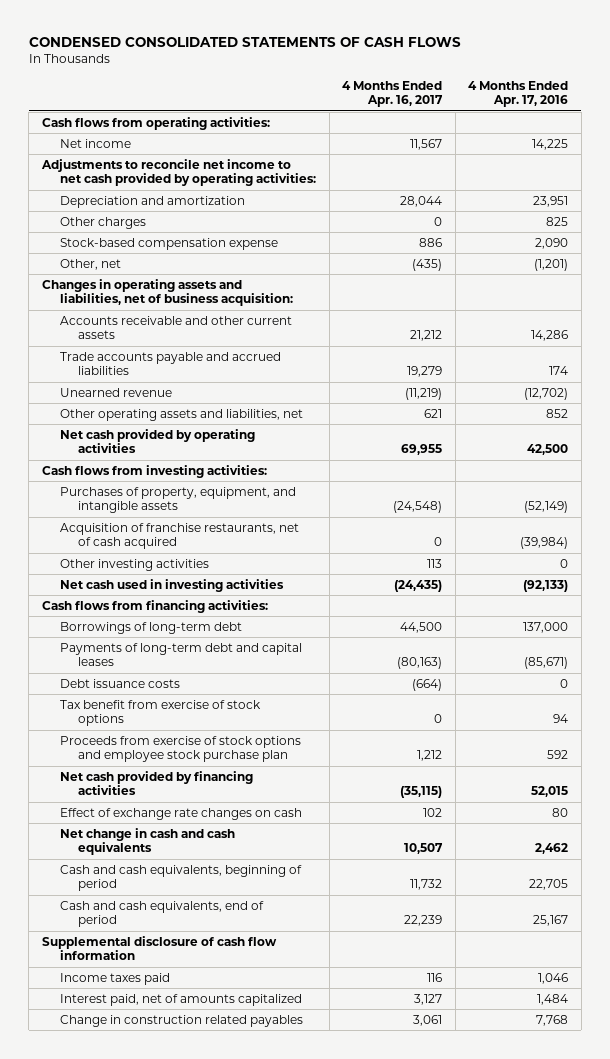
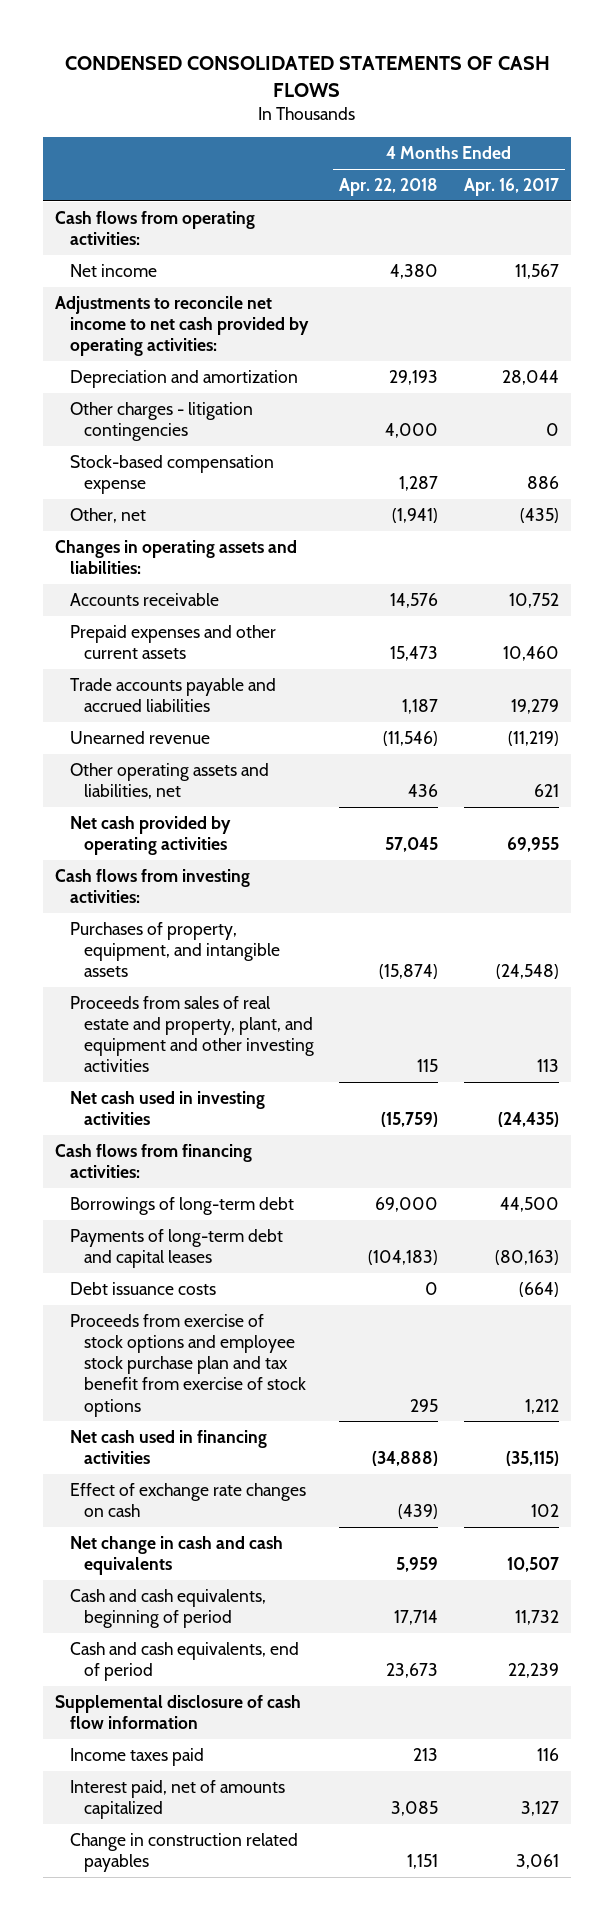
[468,80,569,108] 4 Months Ended Apr. 17, 2016 -> none
none -> [339,178,439,197] Apr. 22, 2018
[60,216,147,229] Other charges -> [69,401,253,442] Other charges - litigation contingencies
[41,278,294,307] Changes in operating assets and liabilities, net of business acquisition: -> [55,539,298,575] Changes in operating assets and liabilities:
[60,315,293,340] Accounts receivable and other current assets -> [69,592,219,606] Accounts receivable
[410,330,443,342] 21,212 -> [508,592,559,608] 10,752
none -> [69,624,276,660] Prepaid expenses and other current assets
[60,522,300,550] Acquisition of franchise restaurants, net of cash acquired -> none
[60,558,210,571] Other investing activities -> [69,995,315,1073] Proceeds from sales of real estate and property, plant, and equipment and other investing activities
[60,699,262,727] Tax benefit from exercise of stock options -> none
[60,735,302,763] Proceeds from exercise of stock options and employee stock purchase plan -> [69,1313,307,1417] Proceeds from exercise of stock options and employee stock purchase plan and tax benefit from exercise of stock options
[60,770,254,796] Net cash provided by financing activities -> [69,1429,267,1465] Net cash used in financing activities

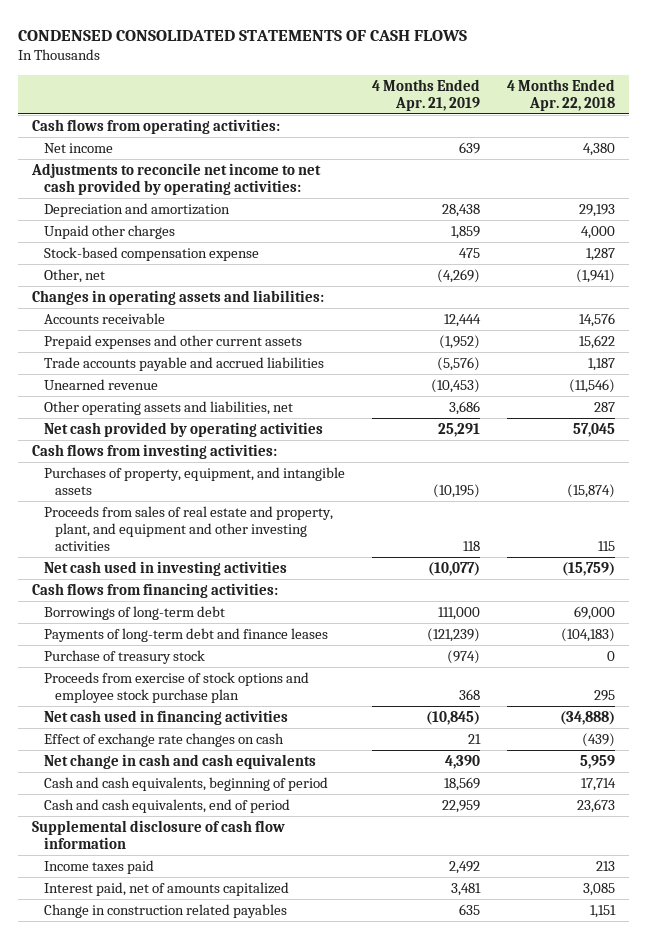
[463,178,559,197] Apr. 16, 2017 -> none
none -> [371,78,480,111] 4 Months Ended Apr. 21, 2019
[69,401,253,442] Other charges - litigation contingencies -> none
none -> [43,224,175,239] Unpaid other charges
[390,646,439,662] 15,473 -> [579,334,616,349] 15,622
[408,784,439,798] 436 -> [594,401,616,412] 287
[69,1281,216,1295] Debt issuance costs -> none
[69,1228,283,1269] Payments of long-term debt and capital leases -> [43,627,328,642] Payments of long-term debt and finance leases
none -> [43,649,205,664] Purchase of treasury stock
[69,1313,307,1417] Proceeds from exercise of stock options and employee stock purchase plan and tax benefit from exercise of stock options -> [43,671,309,703] Proceeds from exercise of stock options and employee stock purchase plan

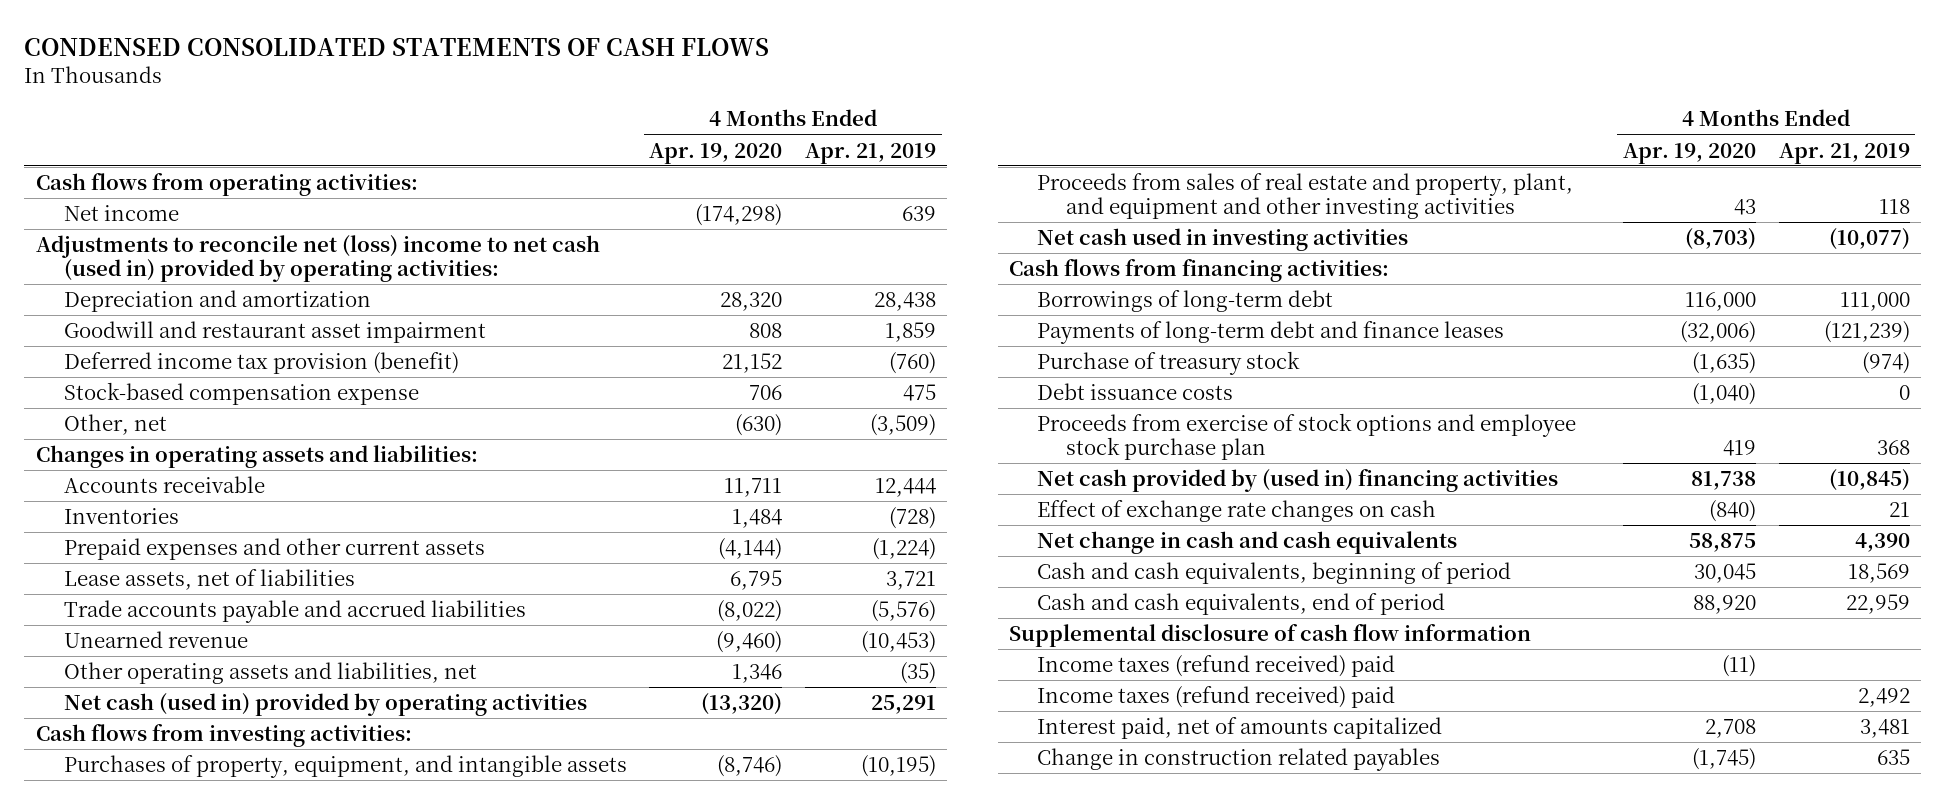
[507,78,616,111] 4 Months Ended Apr. 22, 2018 -> none
none -> [649,142,783,164] Apr. 19, 2020
[31,162,322,195] Adjustments to reconcile net income to net cash provided by operating activities: -> [35,235,600,283] Adjustments to reconcile net (loss) income to net cash (used in) provided by operating activities:
[43,224,175,239] Unpaid other charges -> [63,321,486,344] Goodwill and restaurant asset impairment
none -> [63,352,459,375] Deferred income tax provision (benefit)
[436,268,480,283] (4,269) -> [869,414,936,437] (3,509)
none -> [63,508,179,525] Inventories
[438,334,480,349] (1,952) -> [871,538,936,561] (1,224)
none -> [63,569,355,591] Lease assets, net of liabilities
[448,400,480,415] 3,686 -> [899,662,936,685] (35)
[43,421,323,437] Net cash provided by operating activities -> [63,693,587,717] Net cash (used in) provided by operating activities
none -> [1037,383,1234,401] Debt issuance costs
[43,709,288,725] Net cash used in financing activities -> [1037,469,1559,493] Net cash provided by (used in) financing activities
none -> [1037,655,1396,678] Income taxes (refund received) paid
[43,859,154,874] Income taxes paid -> [1037,686,1396,709] Income taxes (refund received) paid

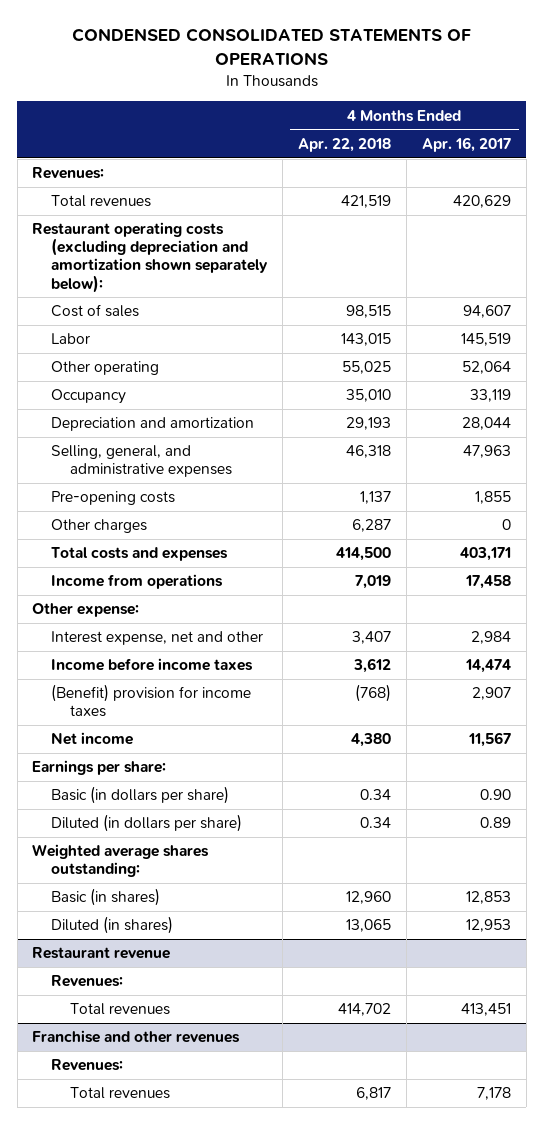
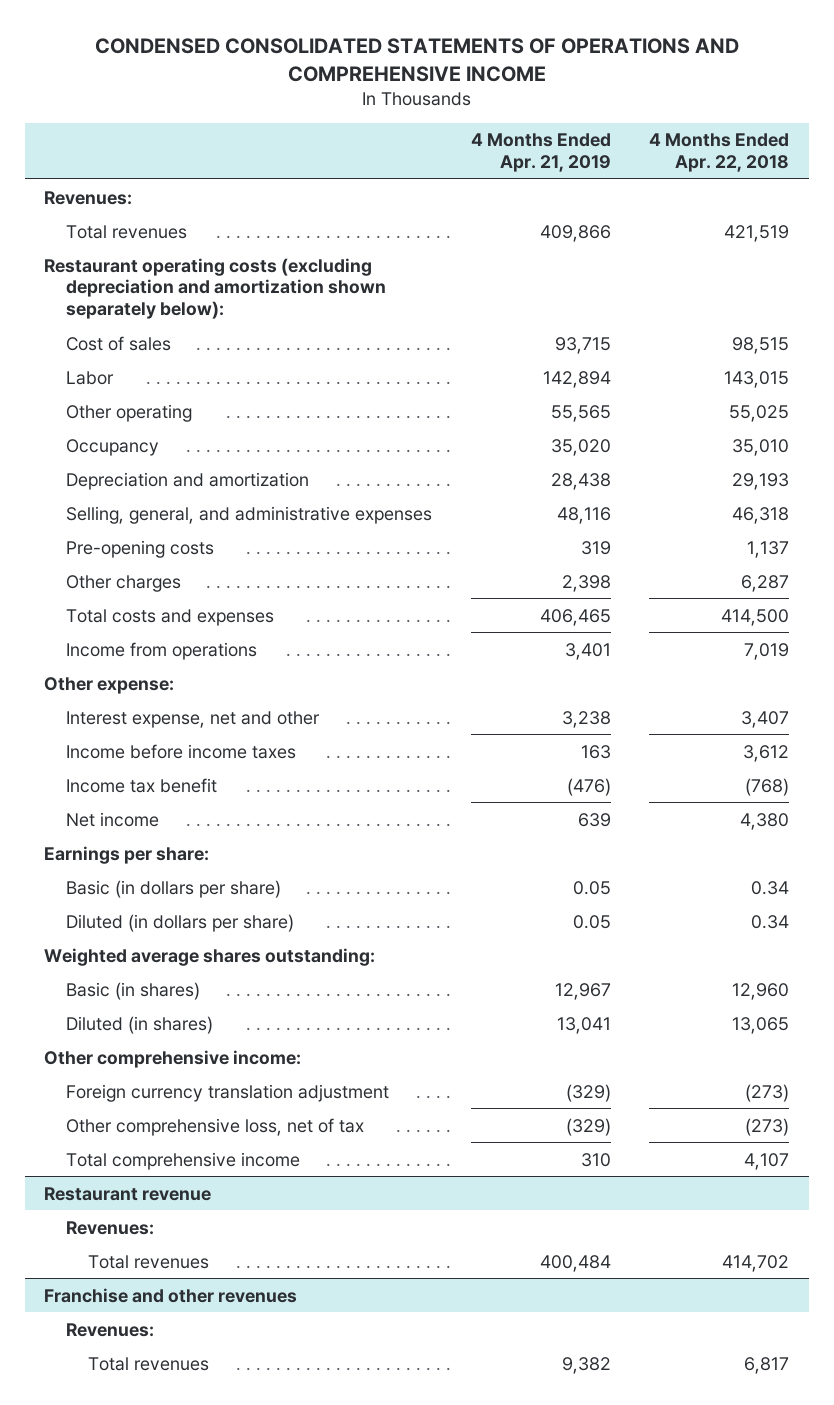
[71,28,471,66] CONDENSED CONSOLIDATED STATEMENTS OF OPERATIONS -> [94,37,739,82] CONDENSED CONSOLIDATED STATEMENTS OF OPERATIONS AND COMPREHENSIVE INCOME
[421,136,511,152] Apr. 16, 2017 -> none
none -> [470,133,611,173] 4 Months Ended Apr. 21, 2019
[51,684,252,718] (Benefit) provision for income taxes -> [66,777,218,793] Income tax benefit
none -> [44,1049,302,1068] Other comprehensive income:
none -> [66,1083,390,1102] Foreign currency translation adjustment
none -> [66,1117,365,1136] Other comprehensive loss, net of tax
none -> [66,1151,301,1170] Total comprehensive income

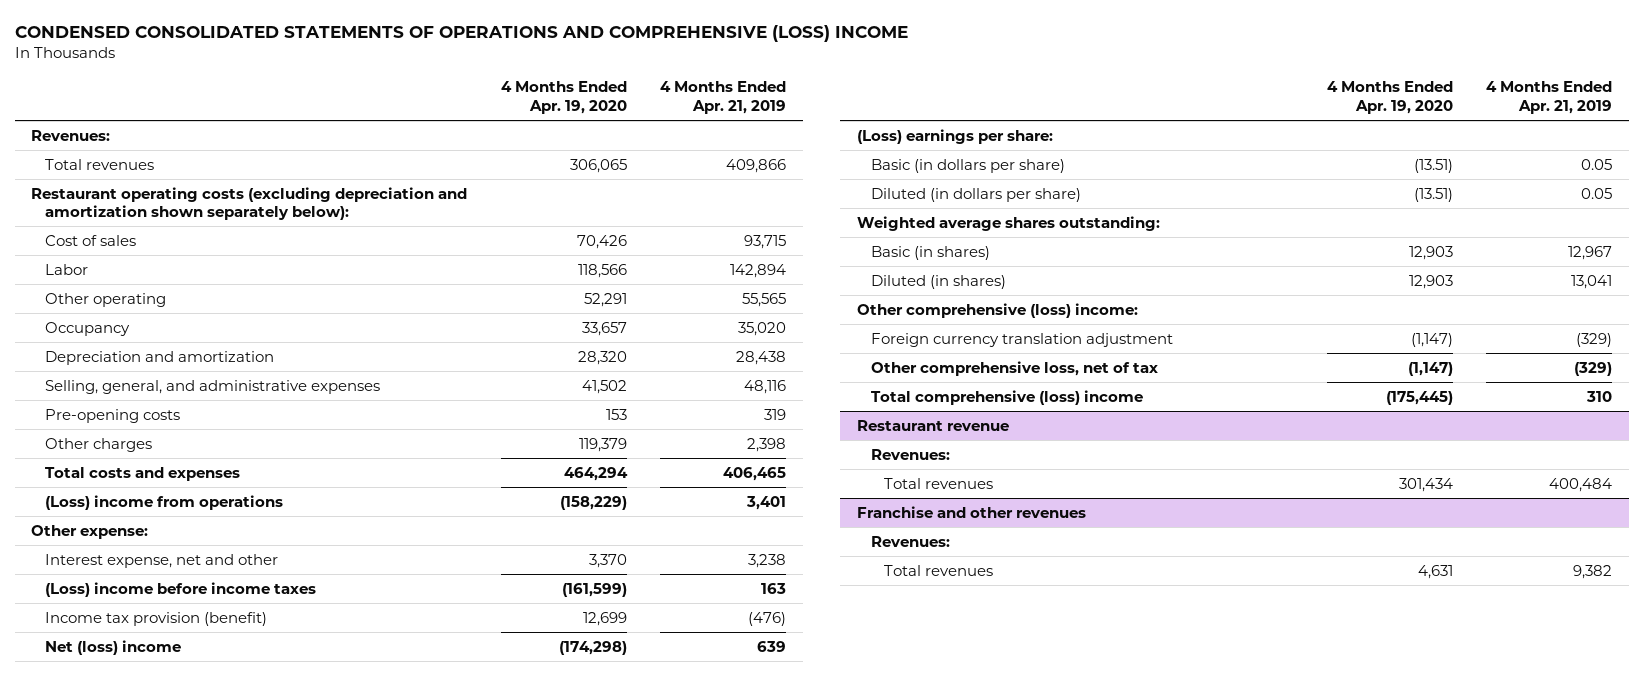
[94,37,739,82] CONDENSED CONSOLIDATED STATEMENTS OF OPERATIONS AND COMPREHENSIVE INCOME -> [14,24,908,42] CONDENSED CONSOLIDATED STATEMENTS OF OPERATIONS AND COMPREHENSIVE (LOSS) INCOME
[649,133,790,173] 4 Months Ended Apr. 22, 2018 -> none
none -> [500,81,627,114] 4 Months Ended Apr. 19, 2020
[66,641,258,660] Income from operations -> [44,494,283,510] (Loss) income from operations
[66,743,297,759] Income before income taxes -> [44,581,316,597] (Loss) income before income taxes
[66,777,218,793] Income tax benefit -> [44,611,267,626] Income tax provision (benefit)
[66,811,160,827] Net income -> [44,639,181,655] Net (loss) income
[44,845,210,864] Earnings per share: -> [857,128,1054,144] (Loss) earnings per share:
[44,1049,302,1068] Other comprehensive income: -> [857,302,1139,318] Other comprehensive (loss) income:
[66,1151,301,1170] Total comprehensive income -> [870,389,1143,405] Total comprehensive (loss) income

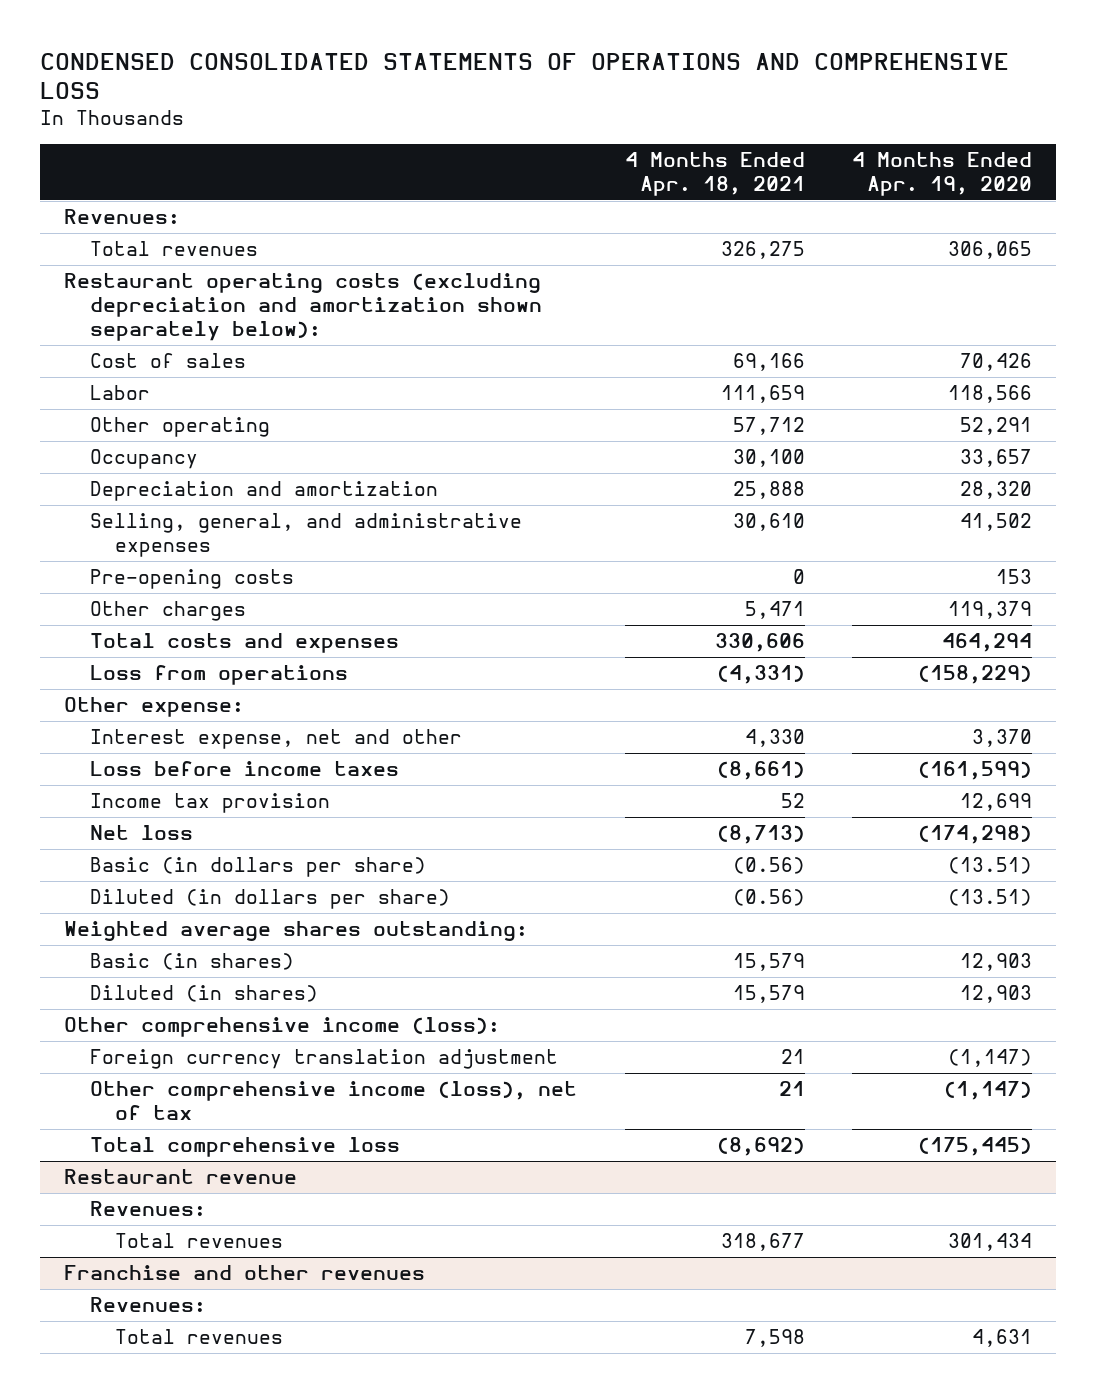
[14,24,908,42] CONDENSED CONSOLIDATED STATEMENTS OF OPERATIONS AND COMPREHENSIVE (LOSS) INCOME -> [40,52,1010,100] CONDENSED CONSOLIDATED STATEMENTS OF OPERATIONS AND COMPREHENSIVE LOSS
[660,81,787,114] 4 Months Ended Apr. 21, 2019 -> none
none -> [624,152,805,197] 4 Months Ended Apr. 18, 2021
[44,494,283,510] (Loss) income from operations -> [89,665,348,686] Loss from operations
[857,128,1054,144] (Loss) earnings per share: -> none
[44,581,316,597] (Loss) income before income taxes -> [89,761,399,777] Loss before income taxes
[44,611,267,626] Income tax provision (benefit) -> [89,793,330,814] Income tax provision
[44,639,181,655] Net (loss) income -> [89,825,193,841] Net loss
[857,302,1139,318] Other comprehensive (loss) income: -> [64,1017,501,1038] Other comprehensive income (loss):
[870,360,1158,376] Other comprehensive loss, net of tax -> [89,1081,577,1121] Other comprehensive income (loss), net of tax
[870,389,1143,405] Total comprehensive (loss) income -> [89,1137,400,1158] Total comprehensive loss

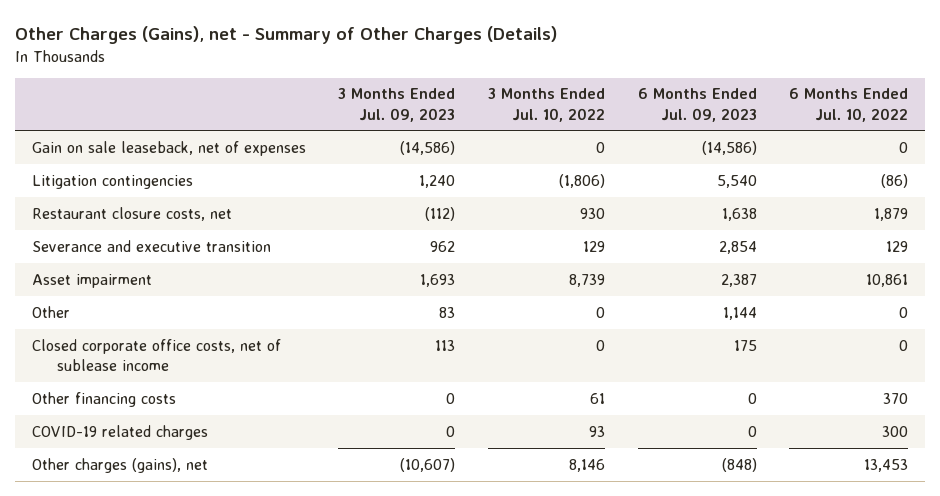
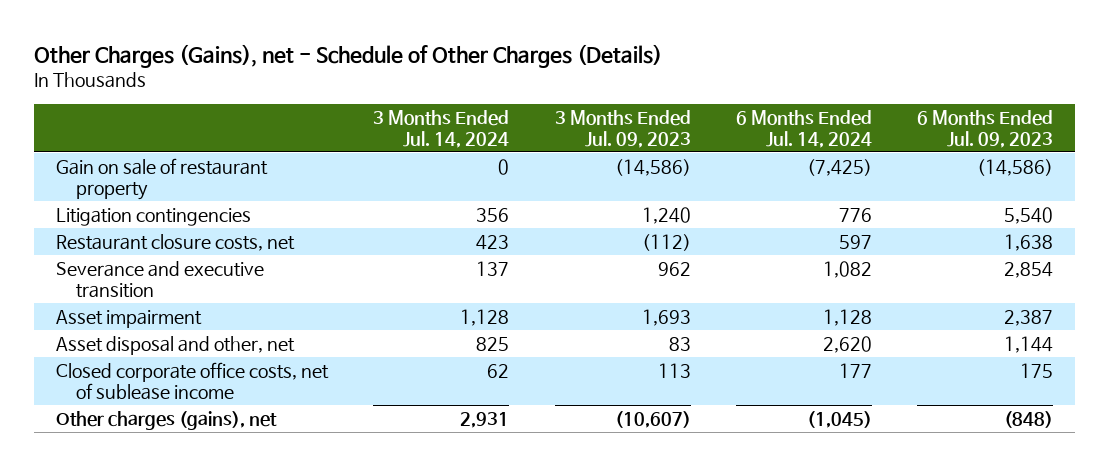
[15,26,558,45] Other Charges (Gains), net - Summary of Other Charges (Details) -> [33,43,662,68] Other Charges (Gains), net - Schedule of Other Charges (Details)
[487,88,605,122] 3 Months Ended Jul. 10, 2022 -> none
[789,88,909,122] 6 Months Ended Jul. 10, 2022 -> none
none -> [373,109,510,148] 3 Months Ended Jul. 14, 2024
none -> [735,109,872,148] 6 Months Ended Jul. 14, 2024
[31,140,306,156] Gain on sale leaseback, net of expenses -> [56,157,269,200] Gain on sale of restaurant property
[31,305,70,318] Other -> [56,335,296,355] Asset disposal and other, net
[31,391,176,407] Other financing costs -> none
[31,424,208,440] COVID-19 related charges -> none

